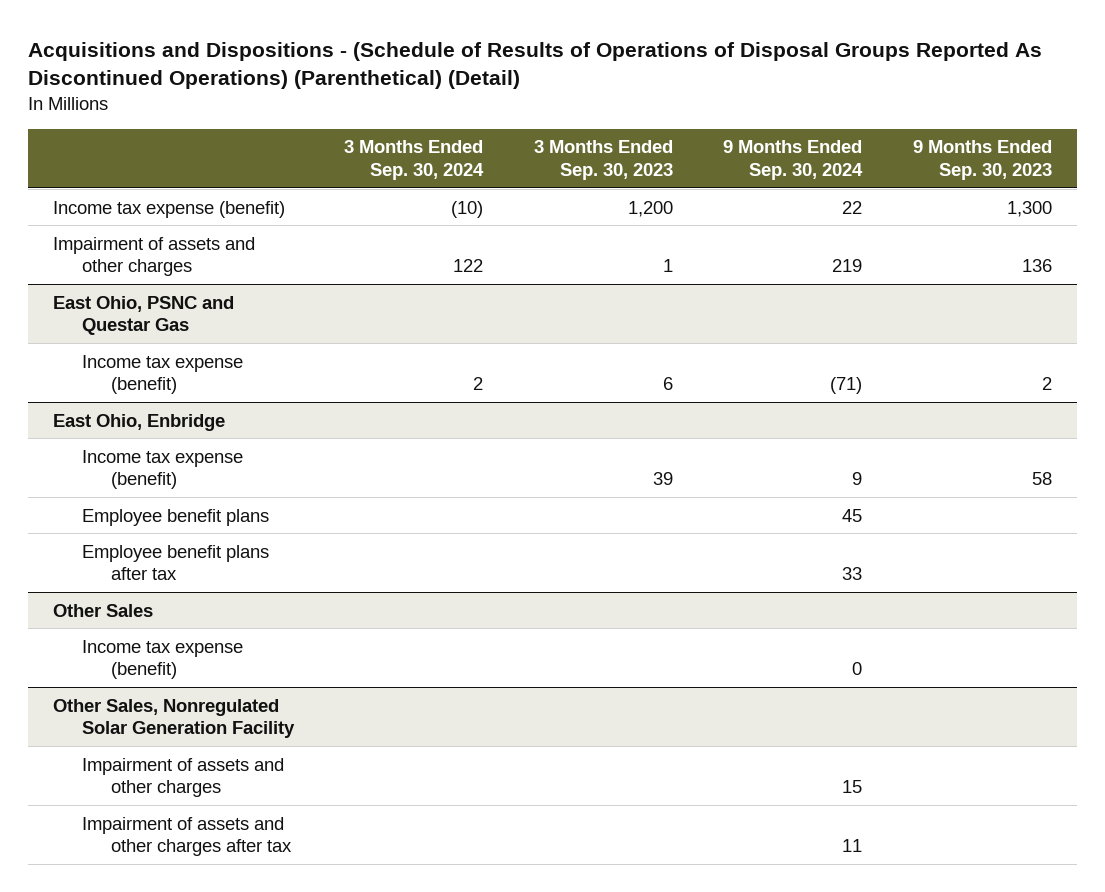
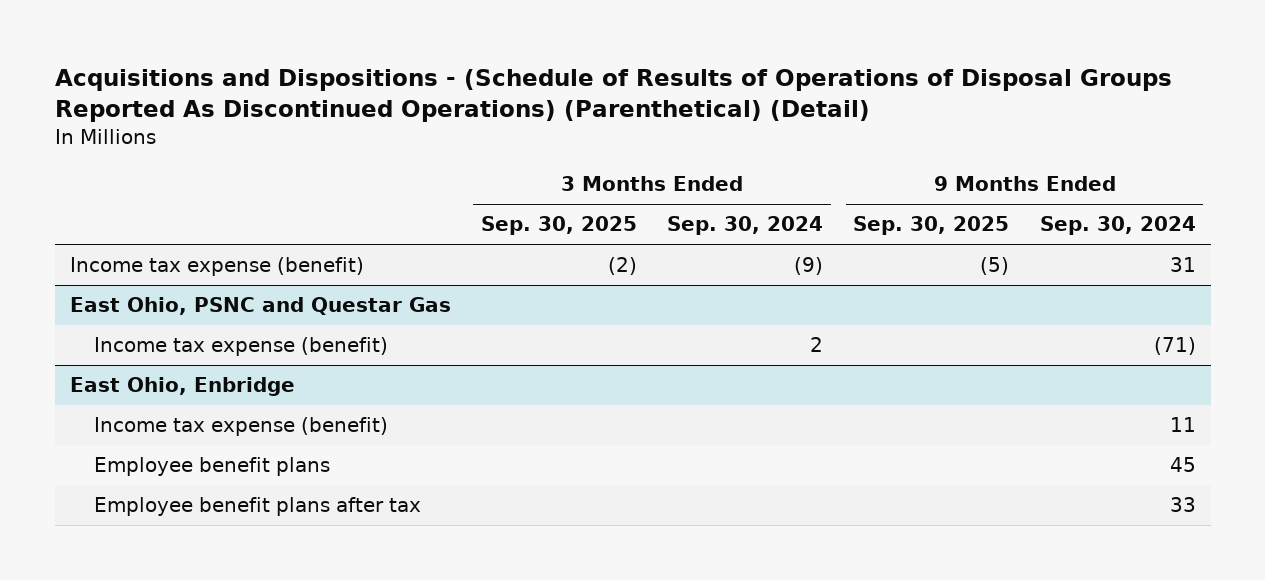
[533,140,673,180] 3 Months Ended Sep. 30, 2023 -> none
[912,140,1052,180] 9 Months Ended Sep. 30, 2023 -> none
none -> [481,216,638,236] Sep. 30, 2025
none -> [853,216,1010,236] Sep. 30, 2025
[53,236,256,277] Impairment of assets and other charges -> none
[451,200,484,218] (10) -> [794,257,824,276] (9)
[842,200,863,214] 22 -> [1169,257,1196,273] 31
[852,472,863,486] 9 -> [1169,417,1196,433] 11
[53,603,154,617] Other Sales -> none
[82,639,244,680] Income tax expense (benefit) -> none
[53,698,296,739] Other Sales, Nonregulated Solar Generation Facility -> none
[82,757,285,798] Impairment of assets and other charges -> none
[82,816,292,857] Impairment of assets and other charges after tax -> none

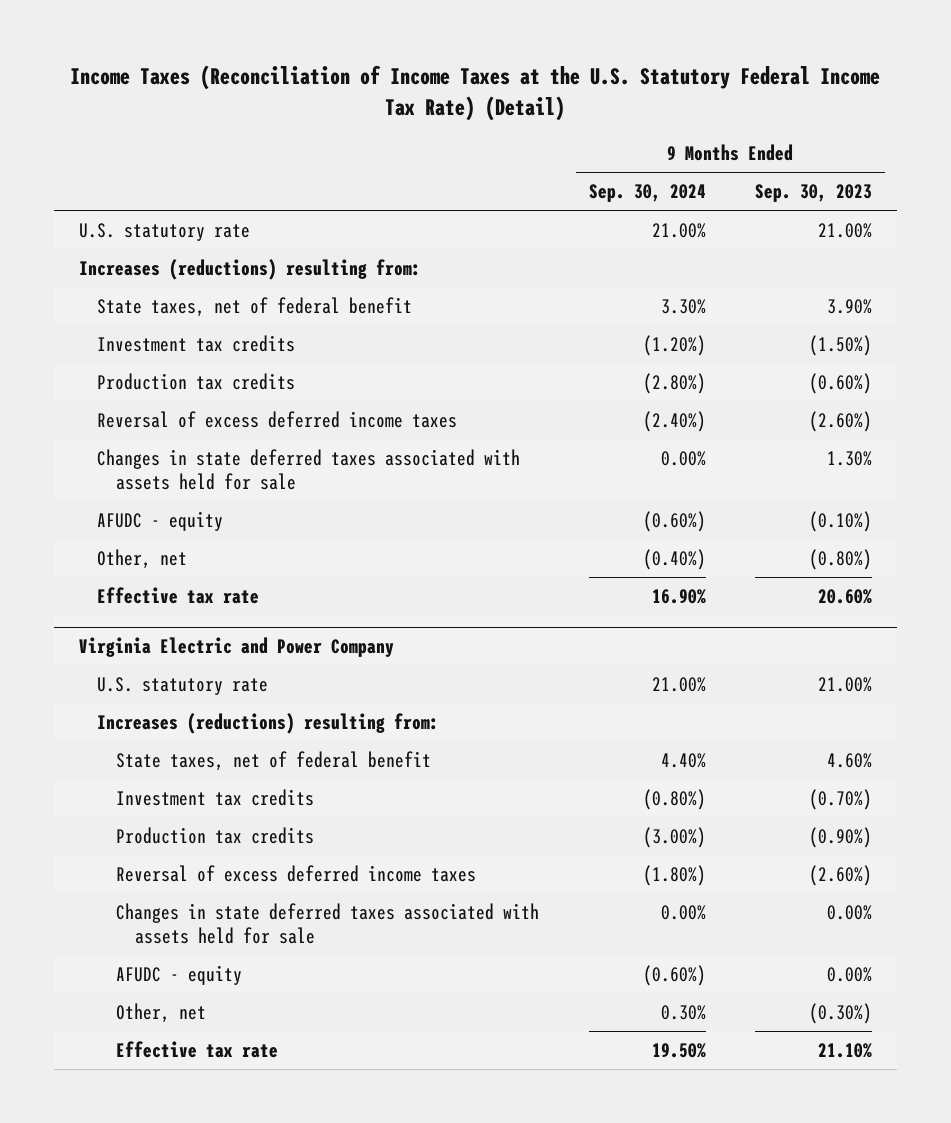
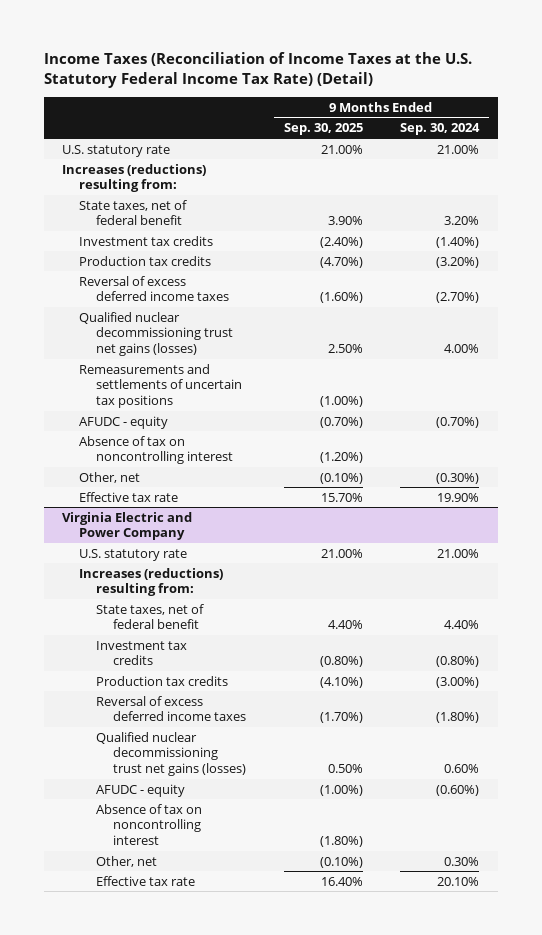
[755,184,873,203] Sep. 30, 2023 -> none
none -> [283,123,363,136] Sep. 30, 2025
[97,448,521,490] Changes in state deferred taxes associated with assets held for sale -> none
[660,298,706,314] 3.30% -> [444,216,480,226] 3.20%
[642,334,706,356] (1.20%) -> [436,236,480,248] (1.40%)
[642,372,706,394] (2.80%) -> [436,256,480,268] (3.20%)
[642,410,706,432] (2.40%) -> [436,292,480,304] (2.70%)
none -> [79,311,234,356] Qualified nuclear decommissioning trust net gains (losses)
none -> [79,363,243,408] Remeasurements and settlements of uncertain tax positions
[642,510,706,532] (0.60%) -> [436,416,480,428] (0.70%)
none -> [79,435,234,465] Absence of tax on noncontrolling interest
[642,548,706,570] (0.40%) -> [436,472,480,484] (0.30%)
[651,588,706,604] 16.90% -> [437,492,480,502] 19.90%
[115,902,539,944] Changes in state deferred taxes associated with assets held for sale -> none
none -> [96,731,247,776] Qualified nuclear decommissioning trust net gains (losses)
none -> [96,803,203,845] Absence of tax on noncontrolling interest
[651,1042,706,1058] 19.50% -> [437,876,480,886] 20.10%

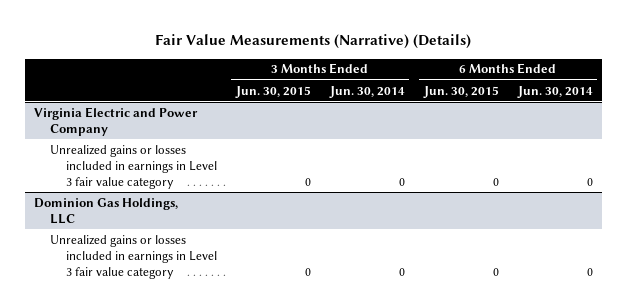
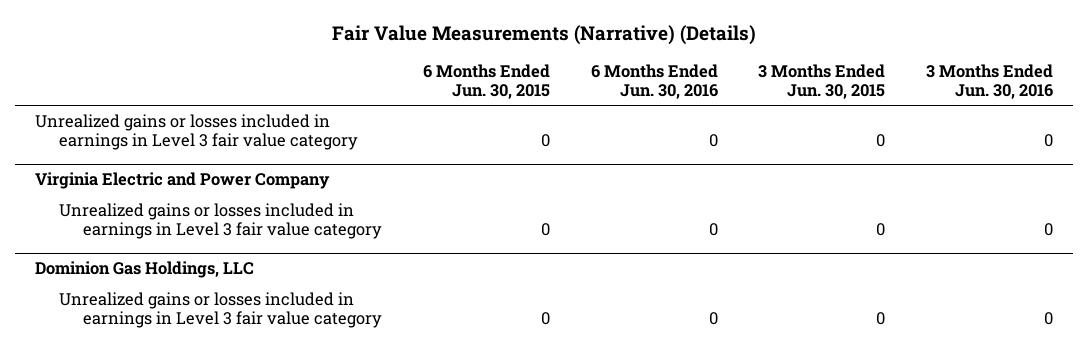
[328,85,405,98] Jun. 30, 2014 -> none
[516,85,593,98] Jun. 30, 2014 -> none
none -> [590,64,718,100] 6 Months Ended Jun. 30, 2016
none -> [925,64,1053,100] 3 Months Ended Jun. 30, 2016
none -> [34,113,359,150] Unrealized gains or losses included in earnings in Level 3 fair value category

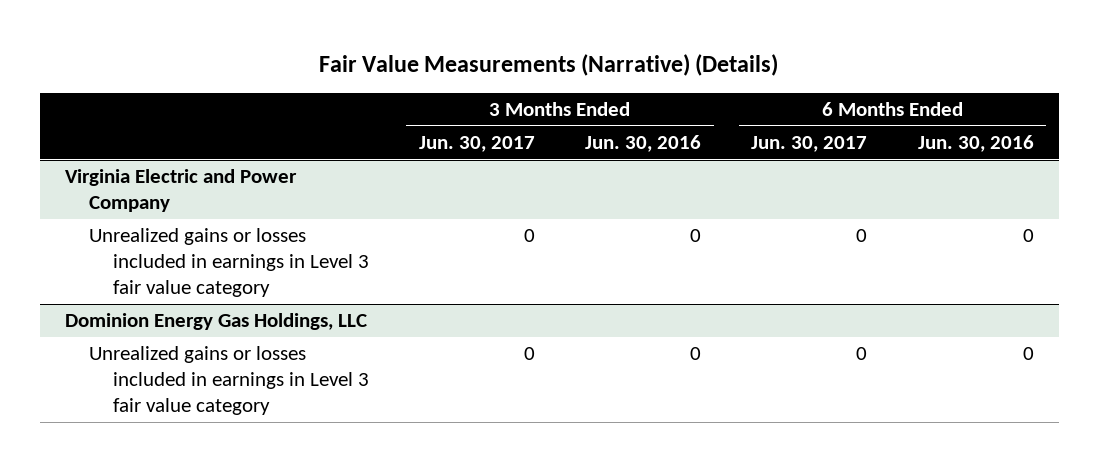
[422,64,550,100] 6 Months Ended Jun. 30, 2015 -> none
[758,64,886,100] 3 Months Ended Jun. 30, 2015 -> none
none -> [419,135,536,152] Jun. 30, 2017
none -> [751,135,868,152] Jun. 30, 2017
[34,113,359,150] Unrealized gains or losses included in earnings in Level 3 fair value category -> none
[34,261,254,279] Dominion Gas Holdings, LLC -> [65,313,368,331] Dominion Energy Gas Holdings, LLC

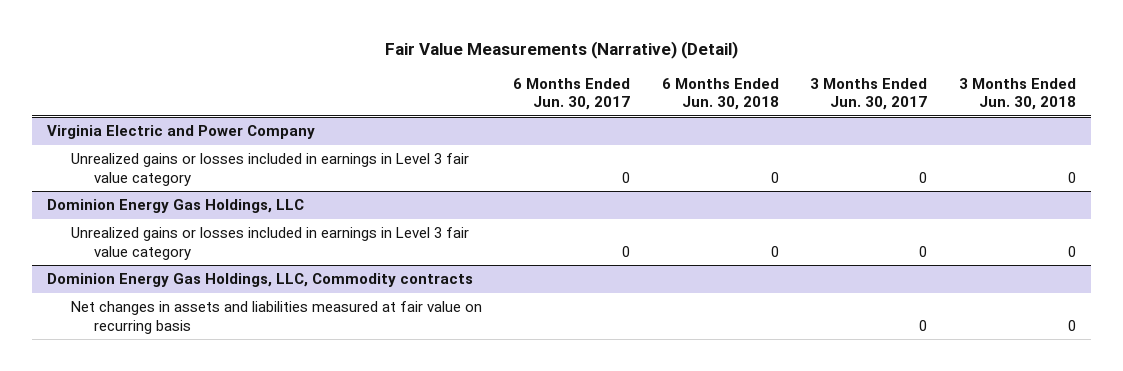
[319,54,779,77] Fair Value Measurements (Narrative) (Details) -> [384,40,738,59] Fair Value Measurements (Narrative) (Detail)
[585,134,702,152] Jun. 30, 2016 -> none
[917,134,1034,152] Jun. 30, 2016 -> none
none -> [661,77,779,111] 6 Months Ended Jun. 30, 2018
none -> [958,77,1076,111] 3 Months Ended Jun. 30, 2018
none -> [47,273,474,288] Dominion Energy Gas Holdings, LLC, Commodity contracts
none -> [70,301,482,334] Net changes in assets and liabilities measured at fair value on recurring basis

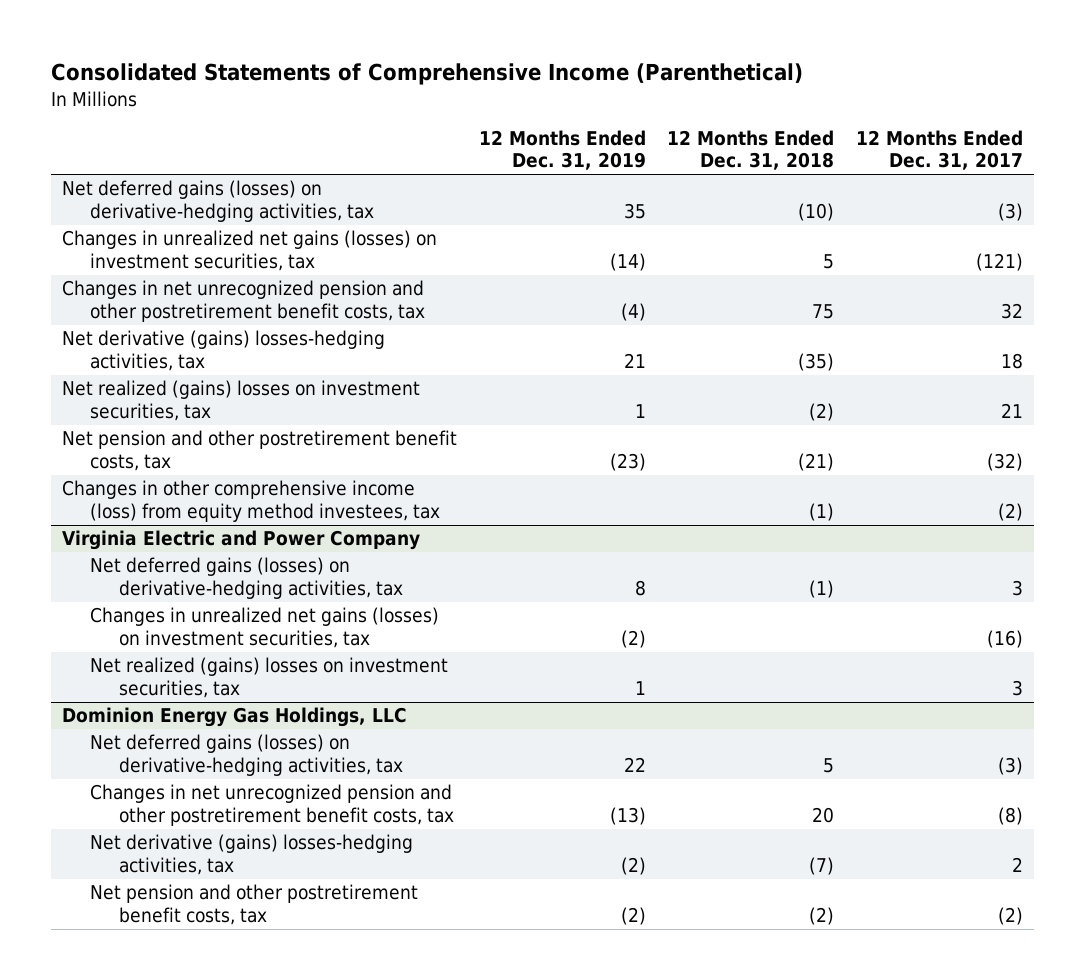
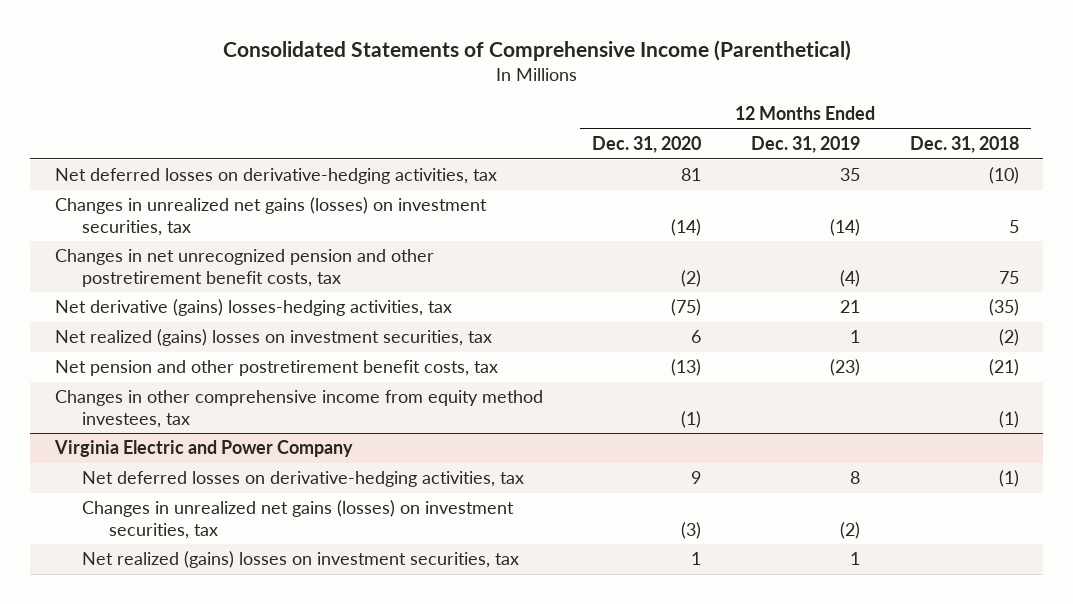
[855,129,1023,171] 12 Months Ended Dec. 31, 2017 -> none
none -> [592,136,702,154] Dec. 31, 2020
[62,180,375,222] Net deferred gains (losses) on derivative-hedging activities, tax -> [54,168,497,185] Net deferred losses on derivative-hedging activities, tax
[62,480,441,522] Changes in other comprehensive income (loss) from equity method investees, tax -> [54,390,543,428] Changes in other comprehensive income from equity method investees, tax
[90,557,403,599] Net deferred gains (losses) on derivative-hedging activities, tax -> [82,471,525,488] Net deferred losses on derivative-hedging activities, tax
[62,707,408,728] Dominion Energy Gas Holdings, LLC -> none
[90,734,403,776] Net deferred gains (losses) on derivative-hedging activities, tax -> none
[90,784,454,826] Changes in net unrecognized pension and other postretirement benefit costs, tax -> none
[90,834,414,875] Net derivative (gains) losses-hedging activities, tax -> none
[90,884,419,925] Net pension and other postretirement benefit costs, tax -> none

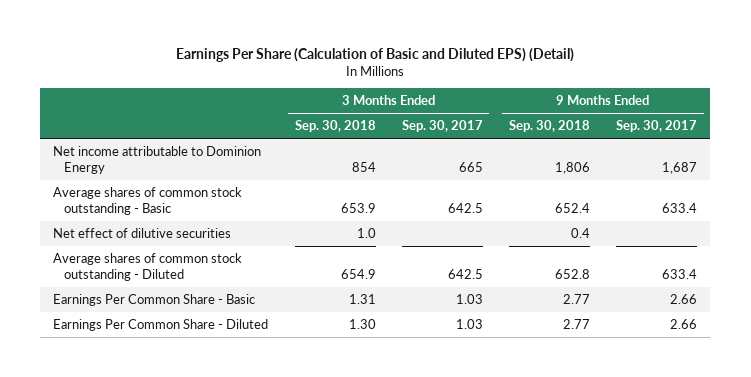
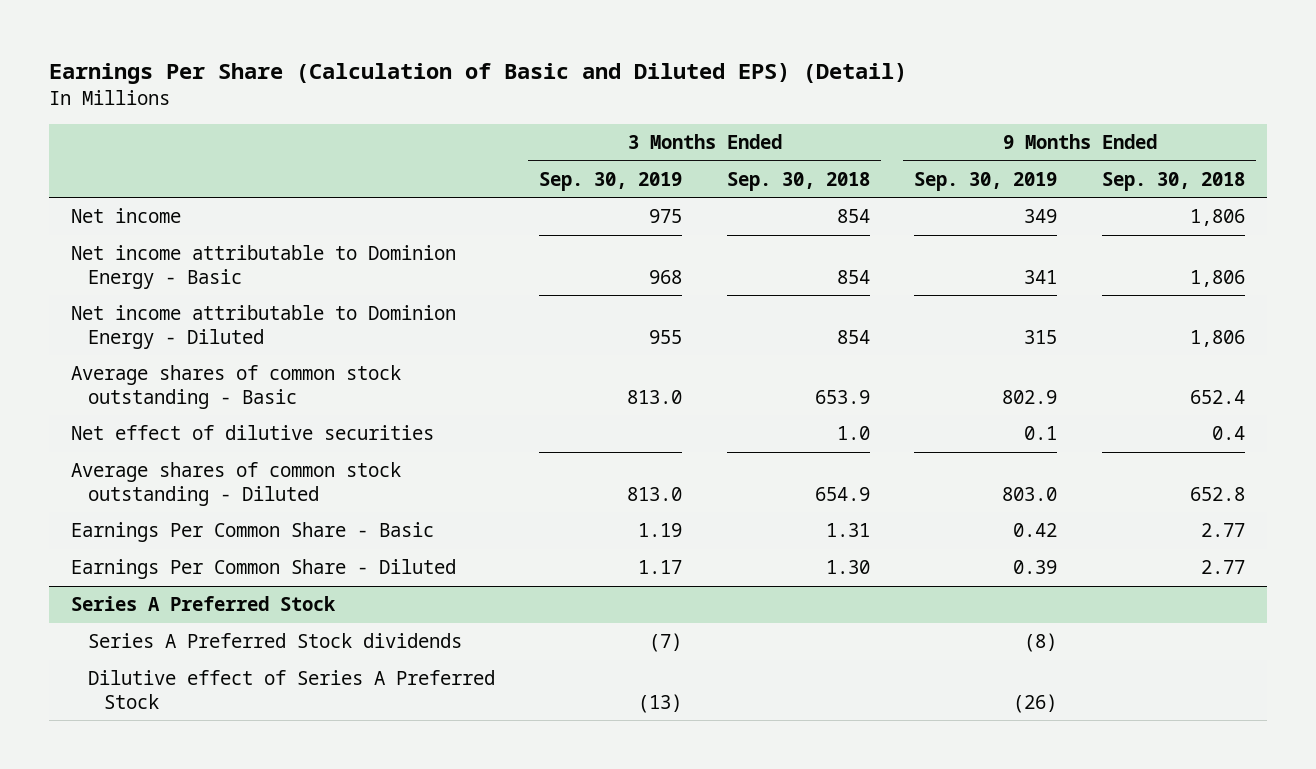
[401,120,483,133] Sep. 30, 2017 -> none
[616,120,698,133] Sep. 30, 2017 -> none
none -> [539,171,683,191] Sep. 30, 2019
none -> [914,171,1058,191] Sep. 30, 2019
[53,145,262,174] Net income attributable to Dominion Energy -> [71,208,182,224] Net income
none -> [71,245,457,290] Net income attributable to Dominion Energy - Basic
none -> [71,305,457,350] Net income attributable to Dominion Energy - Diluted
none -> [71,596,337,612] Series A Preferred Stock
none -> [87,633,462,649] Series A Preferred Stock dividends
none -> [87,670,495,710] Dilutive effect of Series A Preferred Stock

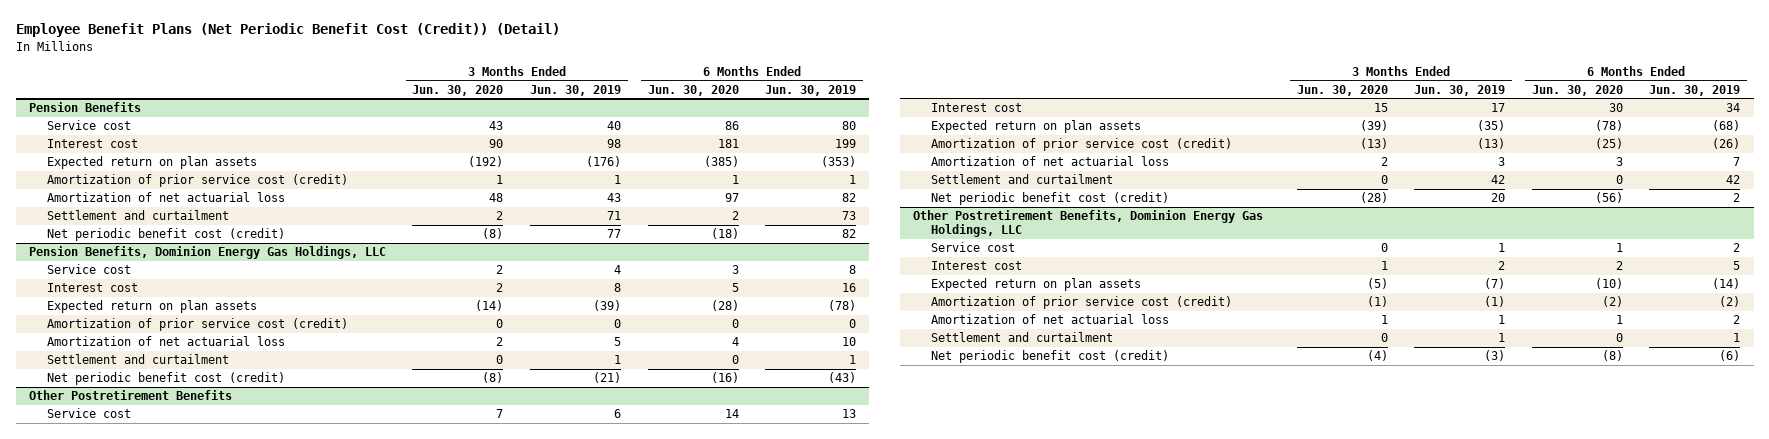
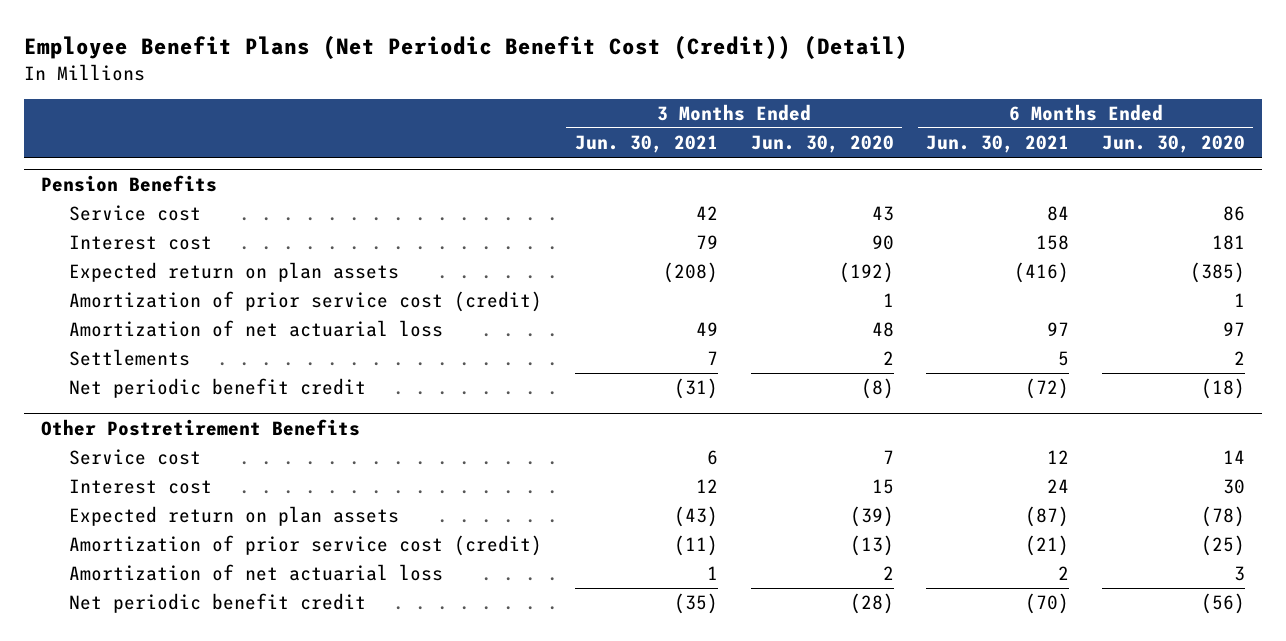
[529,85,621,97] Jun. 30, 2019 -> none
[765,85,857,97] Jun. 30, 2019 -> none
none -> [574,135,718,154] Jun. 30, 2021
none -> [926,135,1070,154] Jun. 30, 2021
[28,246,386,260] Pension Benefits, Dominion Energy Gas Holdings, LLC -> none
[46,264,131,275] Service cost -> none
[46,283,138,293] Interest cost -> none
[46,300,257,314] Expected return on plan assets -> none
[46,318,348,332] Amortization of prior service cost (credit) -> none
[46,336,285,347] Amortization of net actuarial loss -> none
[46,354,229,365] Settlement and curtailment -> none
[46,372,285,386] Net periodic benefit cost (credit) -> none
[46,210,229,221] Settlement and curtailment -> [68,349,190,367] Settlements
[46,228,285,242] Net periodic benefit cost (credit) -> [68,378,366,399] Net periodic benefit credit
[930,174,1113,185] Settlement and curtailment -> none
[913,210,1264,238] Other Postretirement Benefits, Dominion Energy Gas Holdings, LLC -> none
[930,242,1015,253] Service cost -> none
[930,261,1022,271] Interest cost -> none
[930,278,1141,292] Expected return on plan assets -> none
[930,296,1232,310] Amortization of prior service cost (credit) -> none
[930,314,1169,325] Amortization of net actuarial loss -> none
[930,332,1113,343] Settlement and curtailment -> none
[930,350,1169,364] Net periodic benefit cost (credit) -> none
[930,192,1169,206] Net periodic benefit cost (credit) -> [68,593,366,614] Net periodic benefit credit

